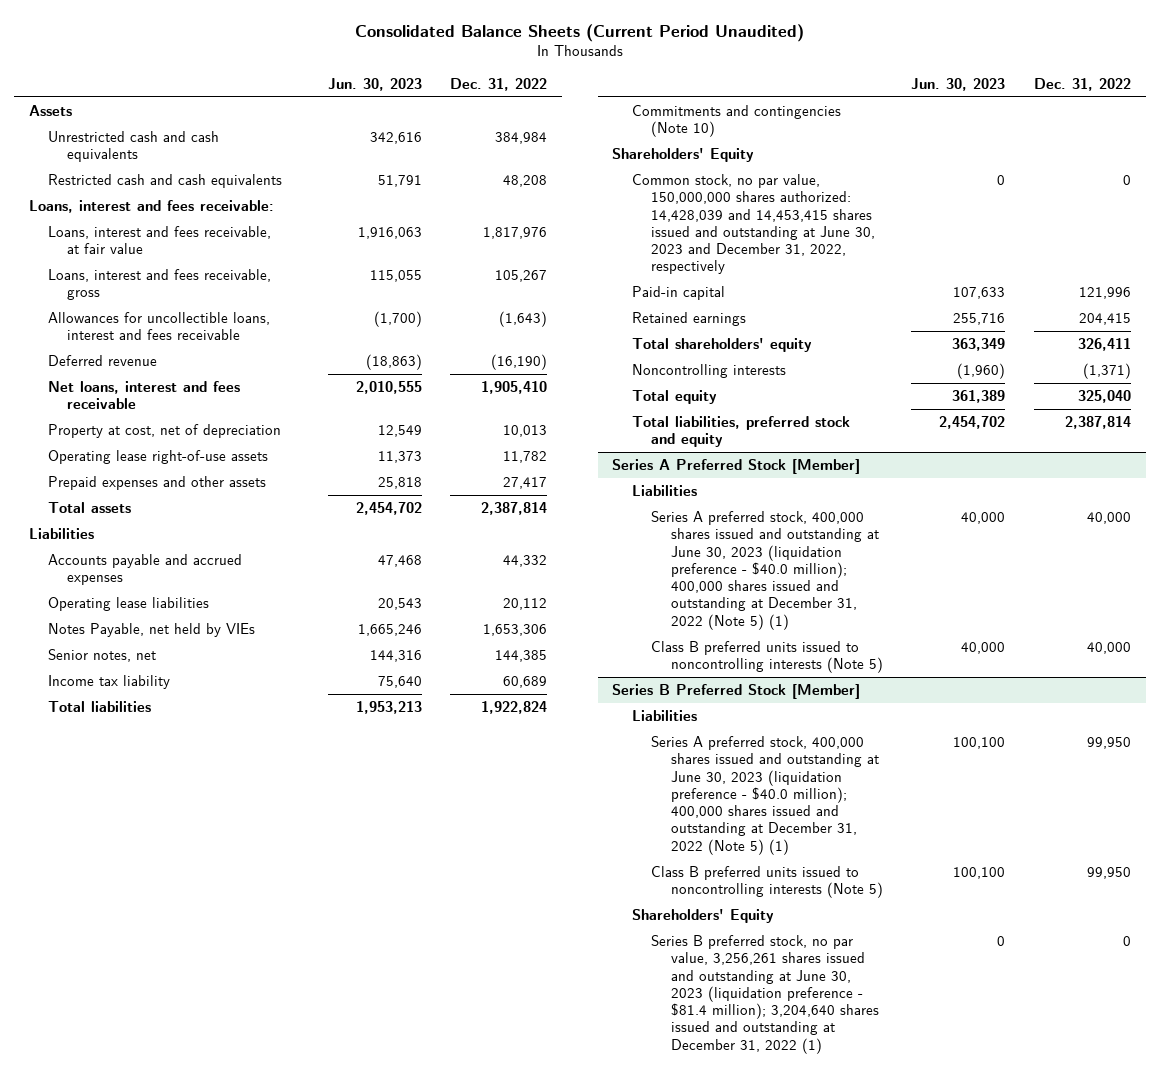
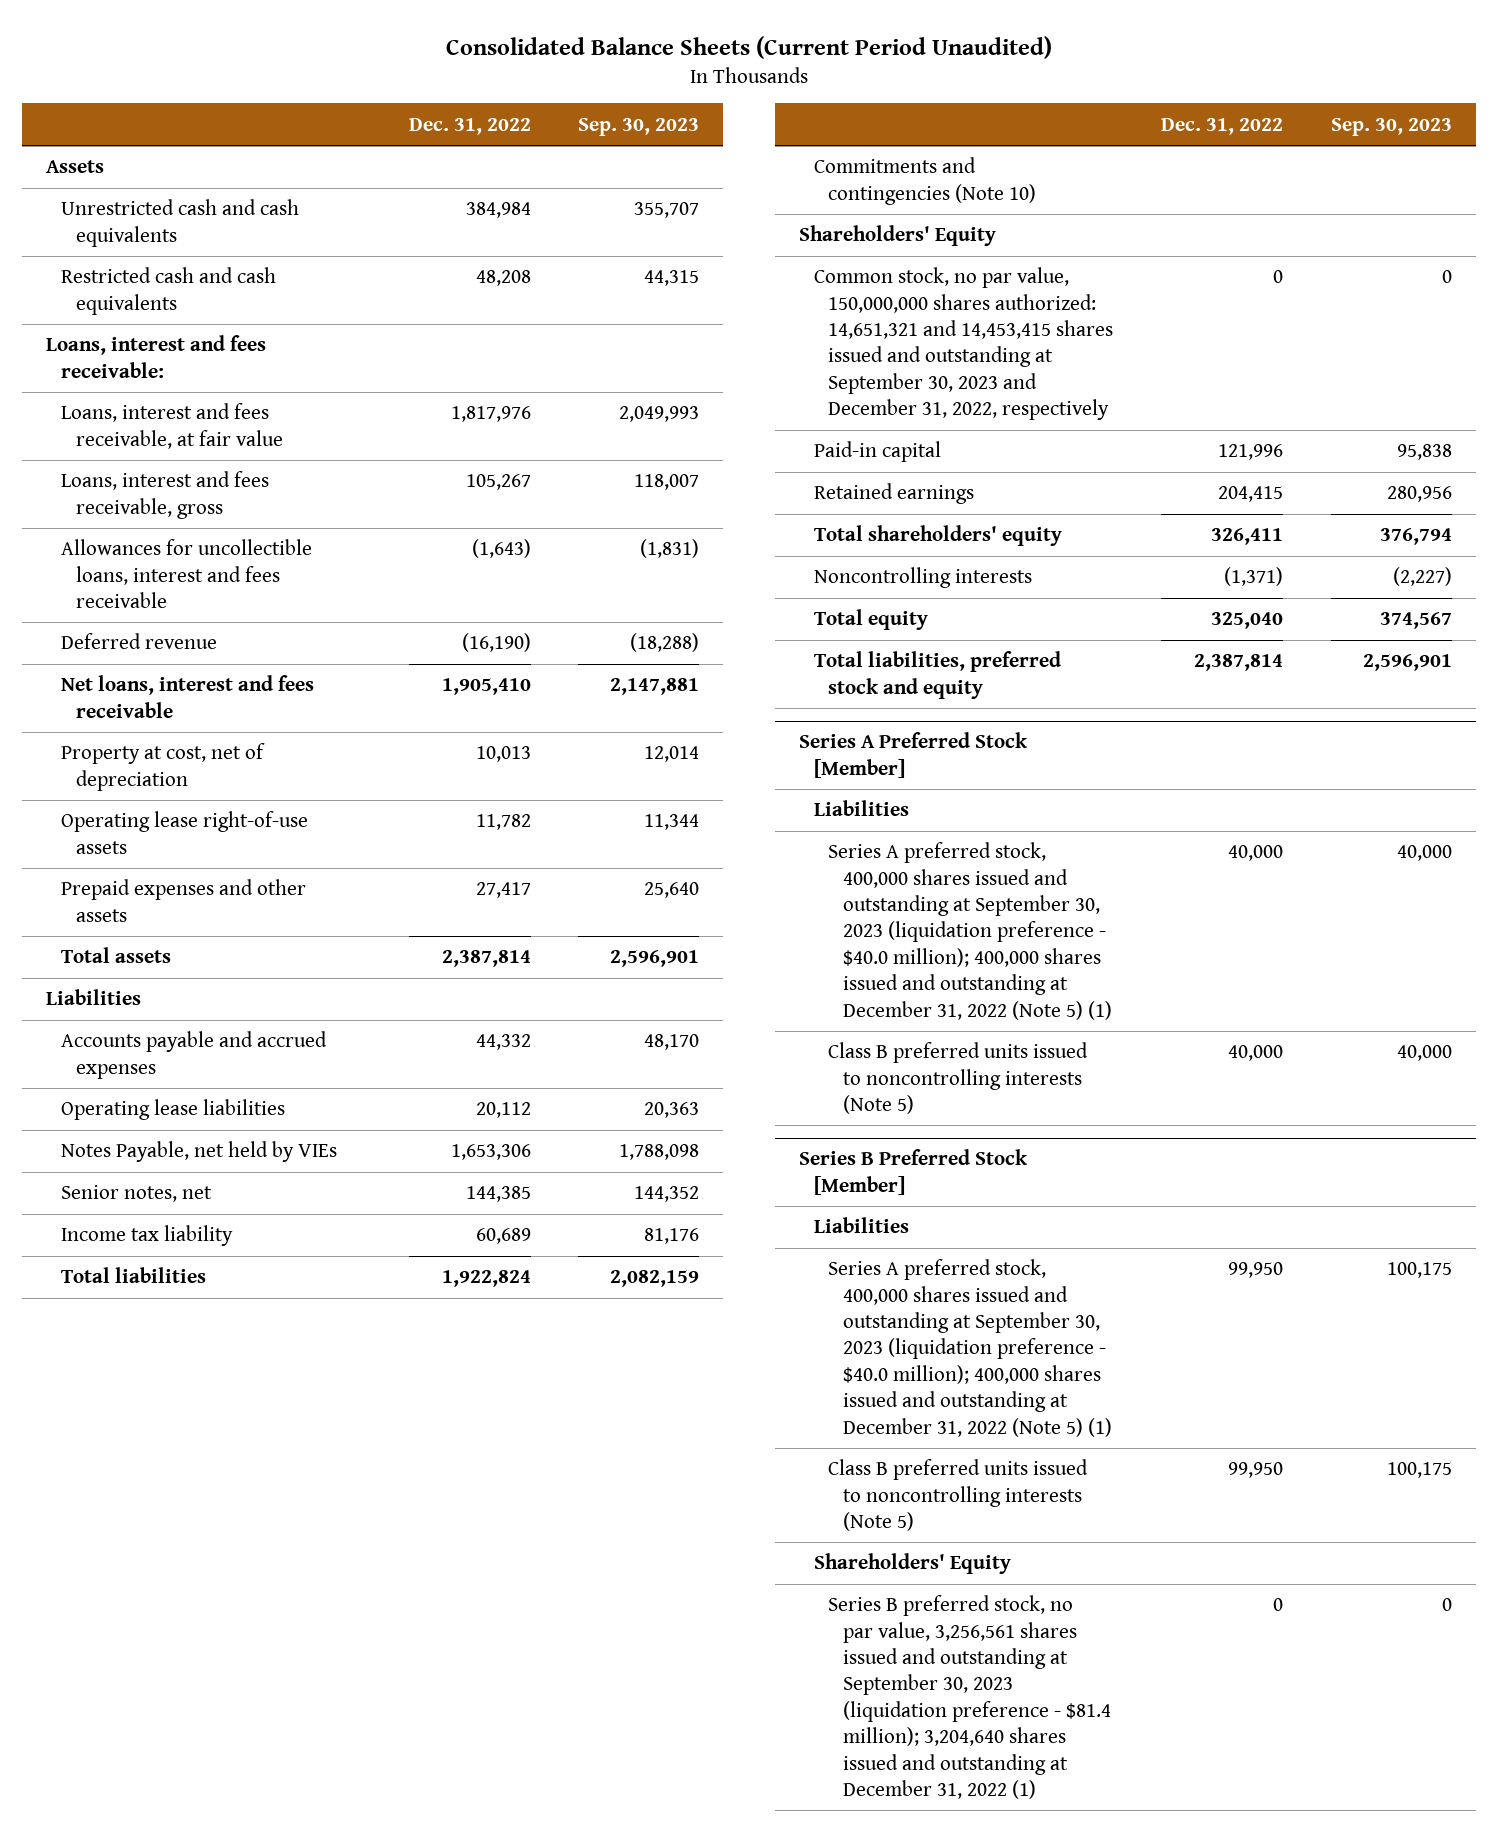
[327,77,422,91] Jun. 30, 2023 -> none
none -> [578,117,700,136] Sep. 30, 2023
[631,174,876,275] Common stock, no par value, 150,000,000 shares authorized: 14,428,039 and 14,453,415 shares issued and outstanding at June 30, 2023 and December 31, 2022, respectively -> [813,267,1114,421] Common stock, no par value, 150,000,000 shares authorized: 14,651,321 and 14,453,415 shares issued and outstanding at September 30, 2023 and December 31, 2022, respectively
[651,511,879,630] Series A preferred stock, 400,000 shares issued and outstanding at June 30, 2023 (liquidation preference - $40.0 million); 400,000 shares issued and outstanding at December 31, 2022 (Note 5) (1) -> [828,842,1113,1020] Series A preferred stock, 400,000 shares issued and outstanding at September 30, 2023 (liquidation preference - $40.0 million); 400,000 shares issued and outstanding at December 31, 2022 (Note 5) (1)
[651,736,879,855] Series A preferred stock, 400,000 shares issued and outstanding at June 30, 2023 (liquidation preference - $40.0 million); 400,000 shares issued and outstanding at December 31, 2022 (Note 5) (1) -> [828,1259,1113,1437] Series A preferred stock, 400,000 shares issued and outstanding at September 30, 2023 (liquidation preference - $40.0 million); 400,000 shares issued and outstanding at December 31, 2022 (Note 5) (1)
[651,935,879,1054] Series B preferred stock, no par value, 3,256,261 shares issued and outstanding at June 30, 2023 (liquidation preference - $81.4 million); 3,204,640 shares issued and outstanding at December 31, 2022 (1) -> [828,1595,1112,1800] Series B preferred stock, no par value, 3,256,561 shares issued and outstanding at September 30, 2023 (liquidation preference - $81.4 million); 3,204,640 shares issued and outstanding at December 31, 2022 (1)

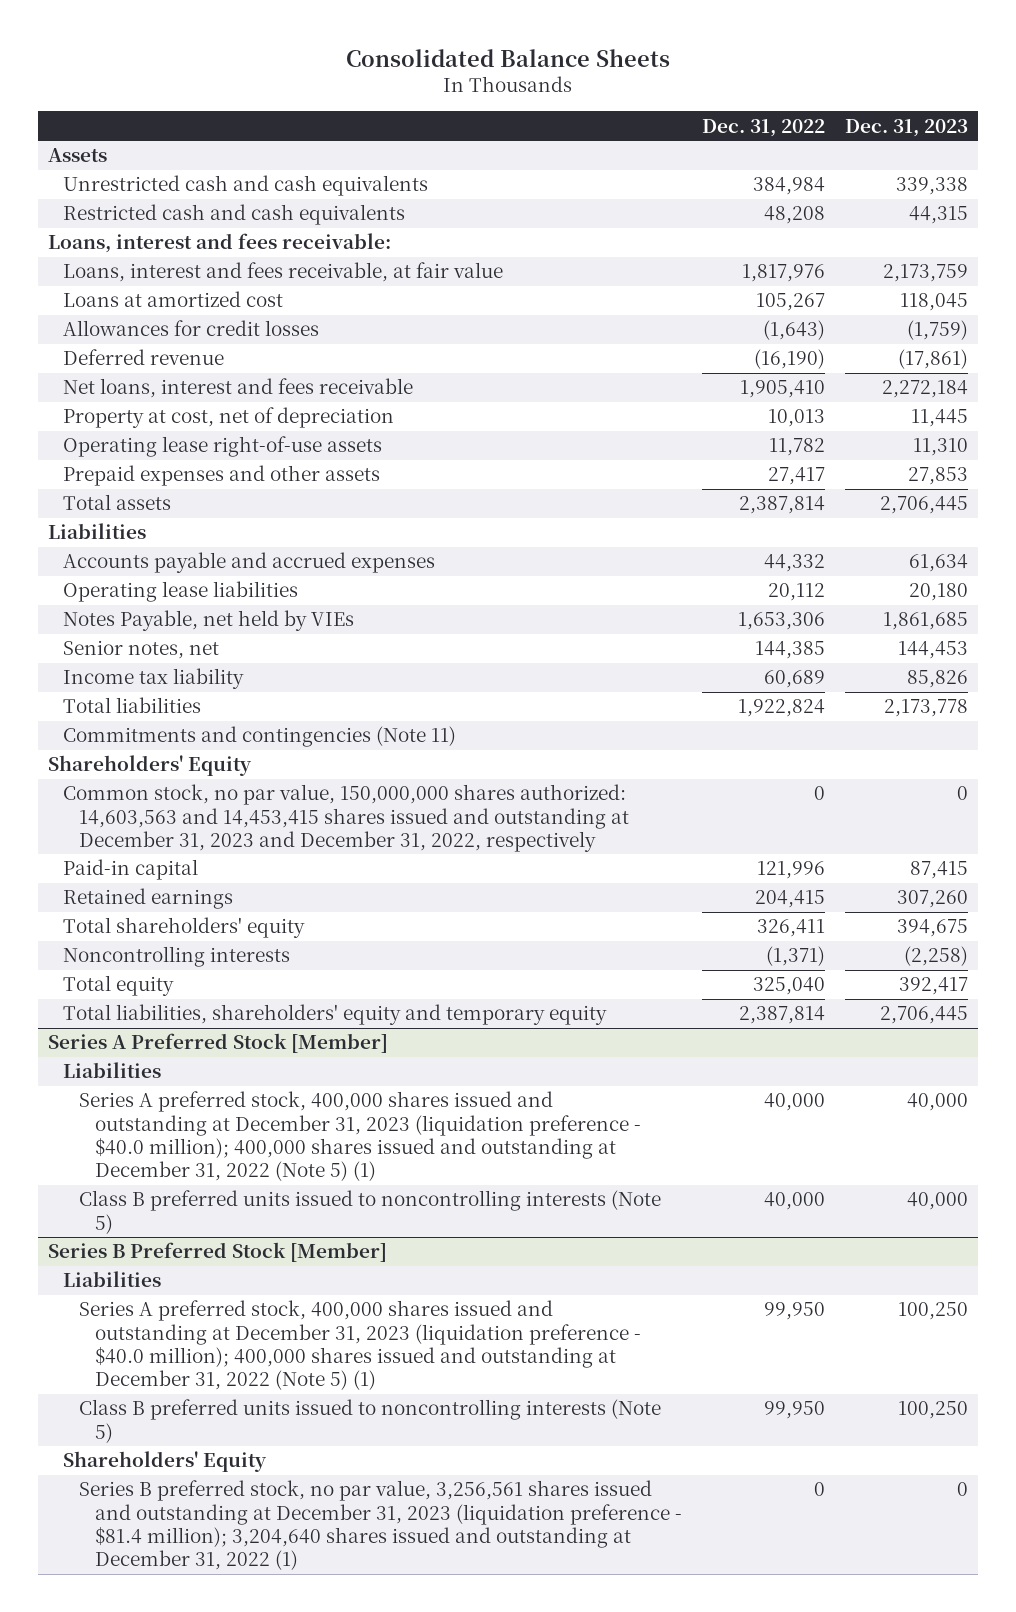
[446,35,1053,59] Consolidated Balance Sheets (Current Period Unaudited) -> [345,48,670,67] Consolidated Balance Sheets
[578,117,700,136] Sep. 30, 2023 -> none
none -> [844,118,968,137] Dec. 31, 2023
[61,471,270,519] Loans, interest and fees receivable, gross -> [63,291,284,308] Loans at amortized cost
[61,539,313,609] Allowances for uncollectible loans, interest and fees receivable -> [63,320,320,337] Allowances for credit losses
[813,157,1037,205] Commitments and contingencies (Note 10) -> [63,726,457,748] Commitments and contingencies (Note 11)
[813,267,1114,421] Common stock, no par value, 150,000,000 shares authorized: 14,651,321 and 14,453,415 shares issued and outstanding at September 30, 2023 and December 31, 2022, respectively -> [63,784,630,852] Common stock, no par value, 150,000,000 shares authorized: 14,603,563 and 14,453,415 shares issued and outstanding at December 31, 2023 and December 31, 2022, respectively
[813,651,1061,699] Total liabilities, preferred stock and equity -> [63,1004,608,1026] Total liabilities, shareholders' equity and temporary equity
[828,842,1113,1020] Series A preferred stock, 400,000 shares issued and outstanding at September 30, 2023 (liquidation preference - $40.0 million); 400,000 shares issued and outstanding at December 31, 2022 (Note 5) (1) -> [79,1091,641,1182] Series A preferred stock, 400,000 shares issued and outstanding at December 31, 2023 (liquidation preference - $40.0 million); 400,000 shares issued and outstanding at December 31, 2022 (Note 5) (1)
[828,1259,1113,1437] Series A preferred stock, 400,000 shares issued and outstanding at September 30, 2023 (liquidation preference - $40.0 million); 400,000 shares issued and outstanding at December 31, 2022 (Note 5) (1) -> [79,1300,641,1391] Series A preferred stock, 400,000 shares issued and outstanding at December 31, 2023 (liquidation preference - $40.0 million); 400,000 shares issued and outstanding at December 31, 2022 (Note 5) (1)
[828,1595,1112,1800] Series B preferred stock, no par value, 3,256,561 shares issued and outstanding at September 30, 2023 (liquidation preference - $81.4 million); 3,204,640 shares issued and outstanding at December 31, 2022 (1) -> [79,1480,682,1571] Series B preferred stock, no par value, 3,256,561 shares issued and outstanding at December 31, 2023 (liquidation preference - $81.4 million); 3,204,640 shares issued and outstanding at December 31, 2022 (1)

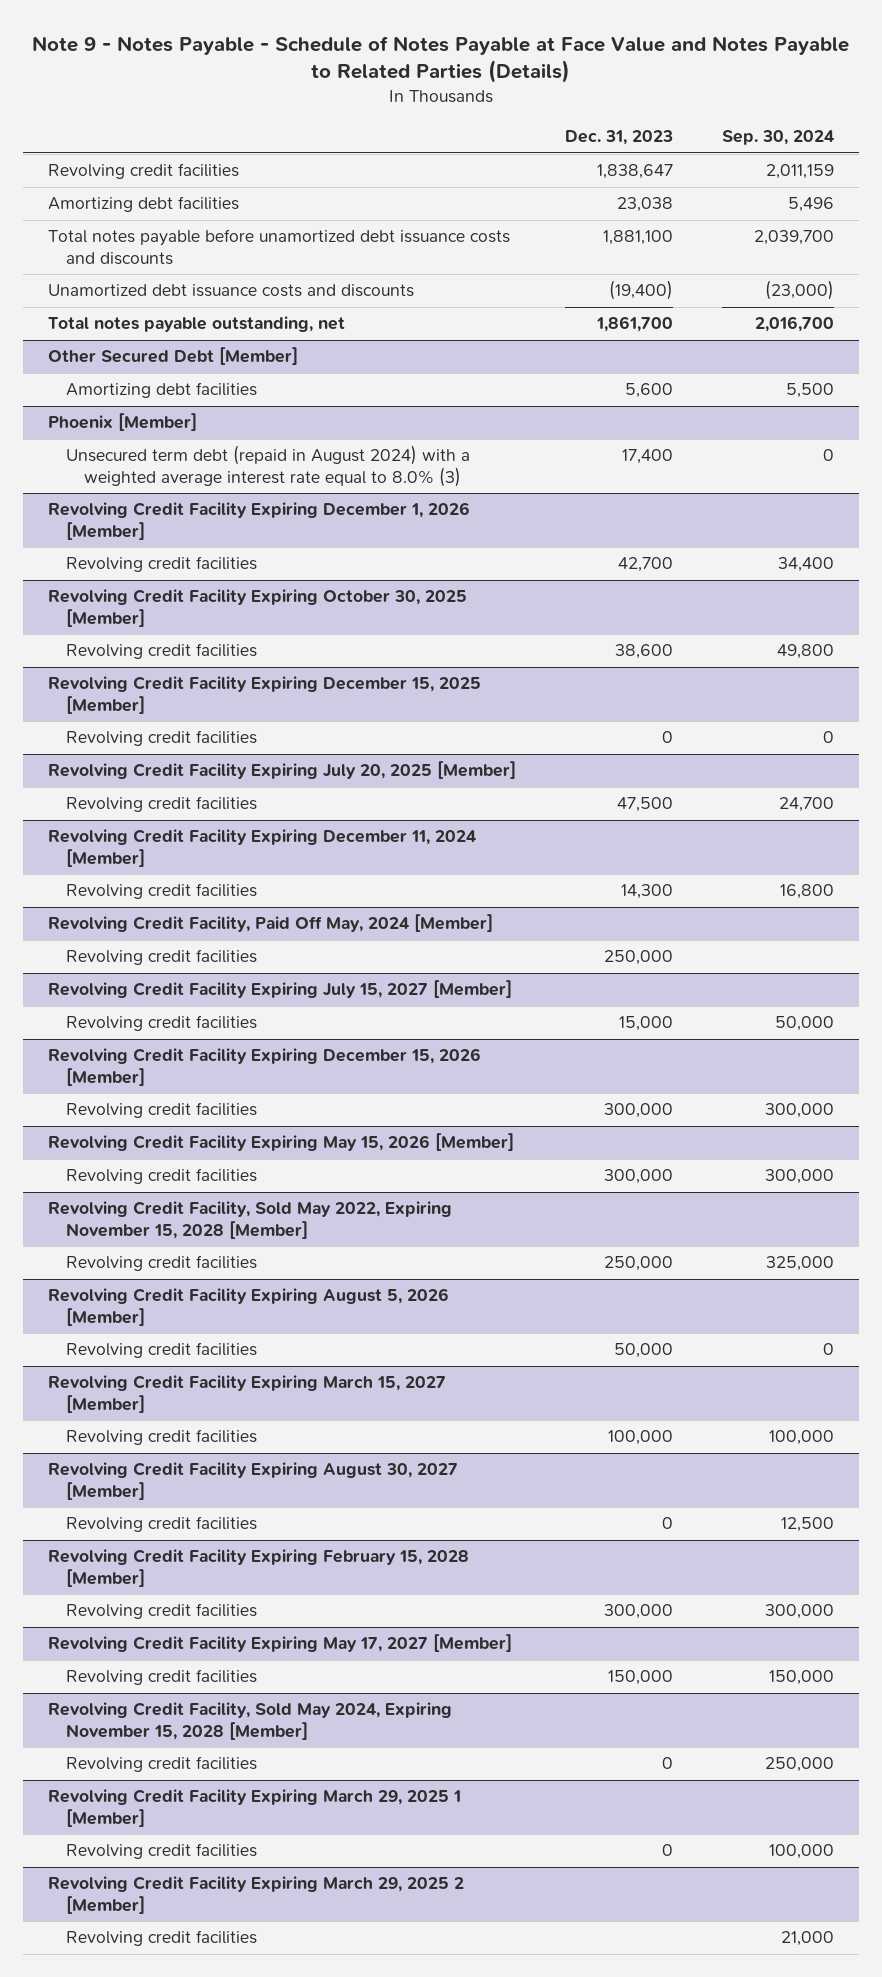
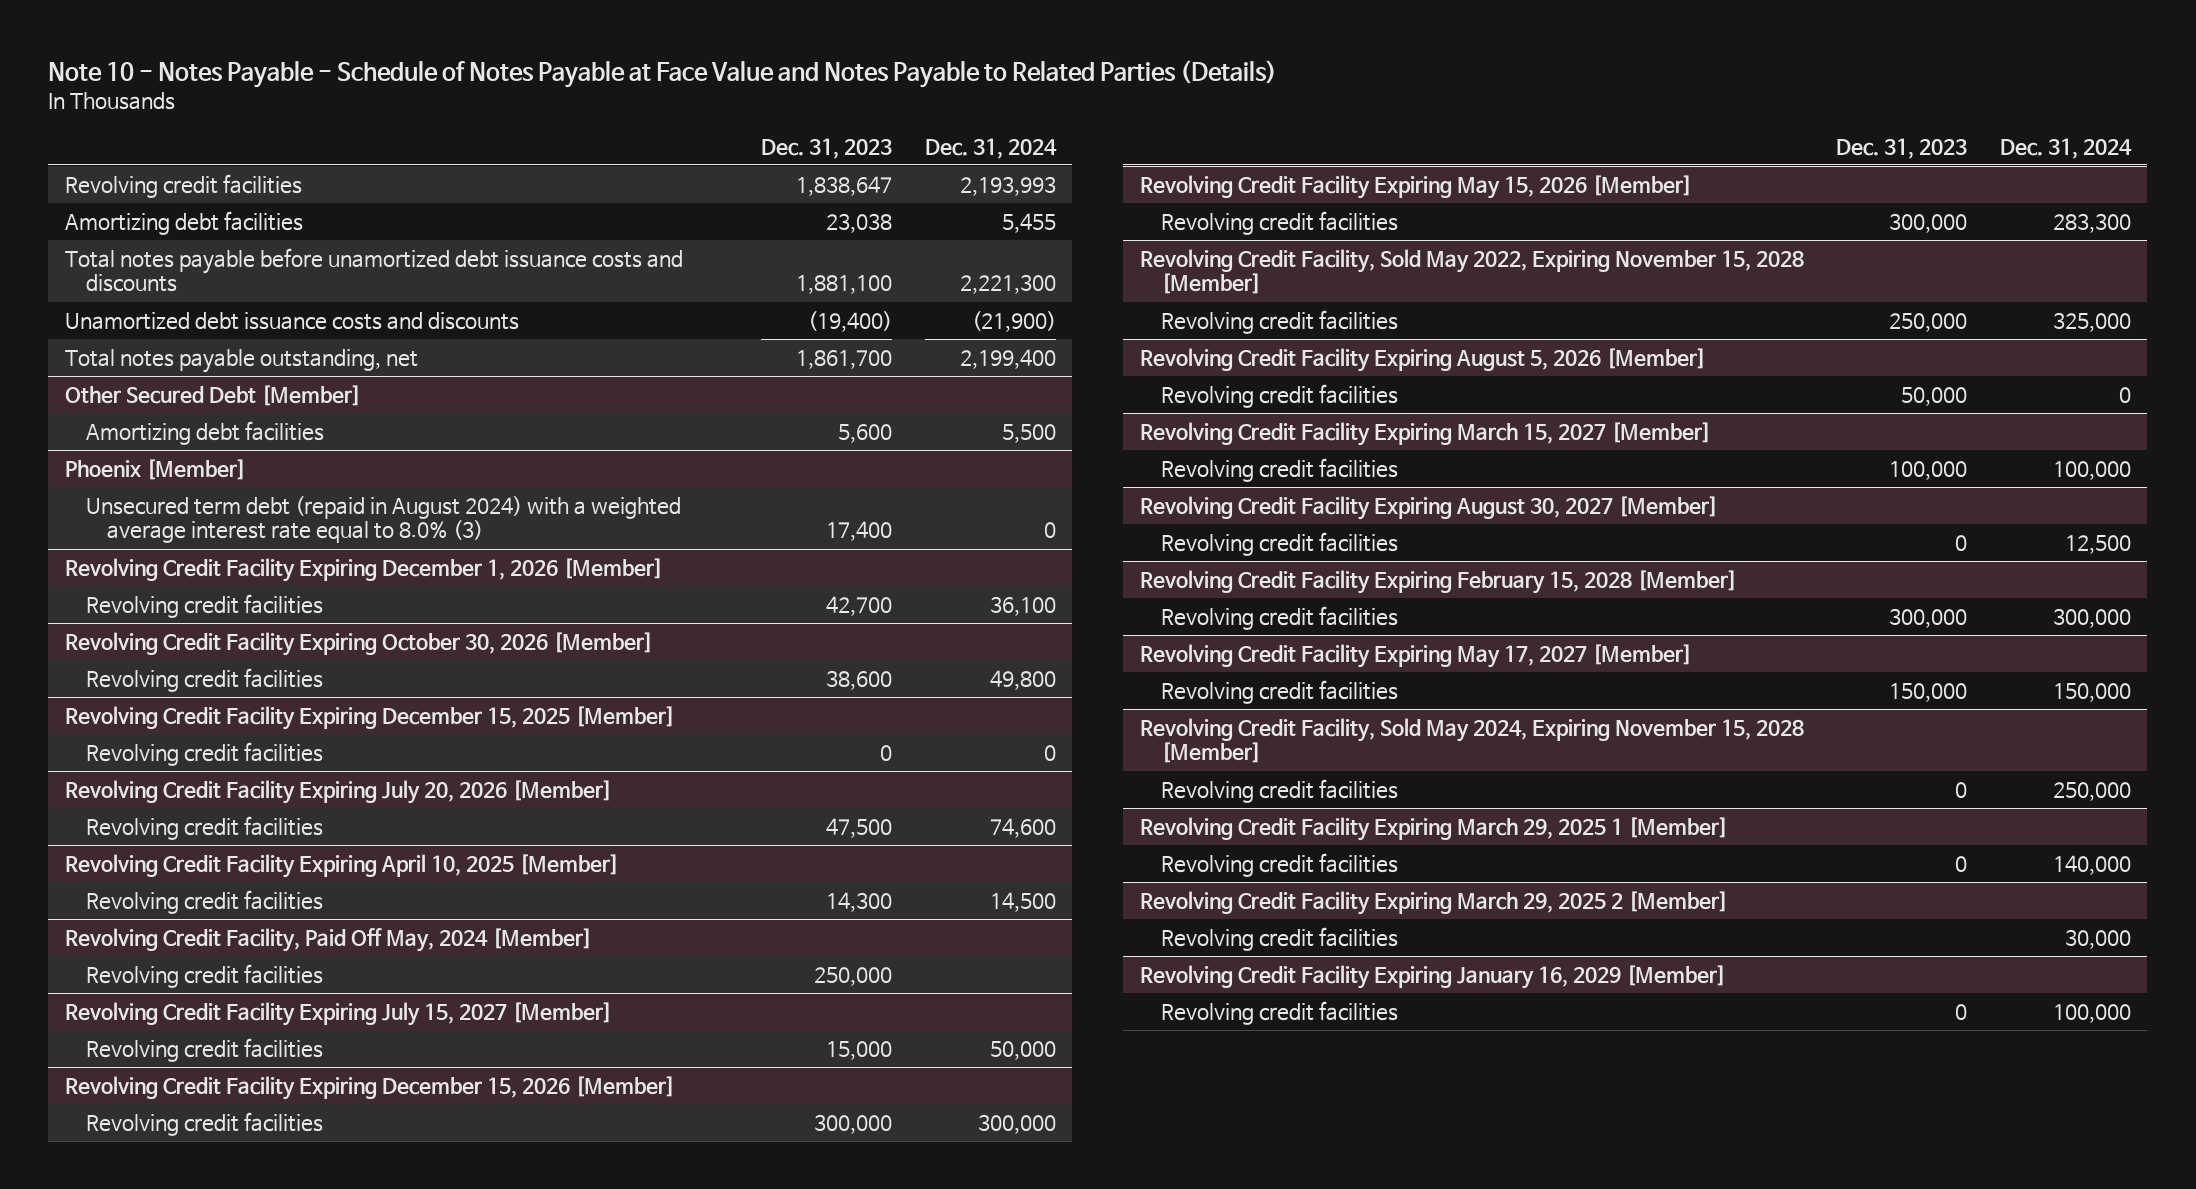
[31,35,849,84] Note 9 - Notes Payable - Schedule of Notes Payable at Face Value and Notes Payable to Related Parties (Details) -> [48,60,1278,89] Note 10 - Notes Payable - Schedule of Notes Payable at Face Value and Notes Payable to Related Parties (Details)
[722,130,835,146] Sep. 30, 2024 -> none
none -> [925,137,1058,159] Dec. 31, 2024
[47,589,467,627] Revolving Credit Facility Expiring October 30, 2025 [Member] -> [64,631,653,656] Revolving Credit Facility Expiring October 30, 2026 [Member]
[47,761,516,780] Revolving Credit Facility Expiring July 20, 2025 [Member] -> [64,779,612,804] Revolving Credit Facility Expiring July 20, 2026 [Member]
[47,829,476,867] Revolving Credit Facility Expiring December 11, 2024 [Member] -> none
none -> [64,853,619,878] Revolving Credit Facility Expiring April 10, 2025 [Member]
none -> [1139,964,1726,989] Revolving Credit Facility Expiring January 16, 2029 [Member]
none -> [1161,1000,1399,1025] Revolving credit facilities

